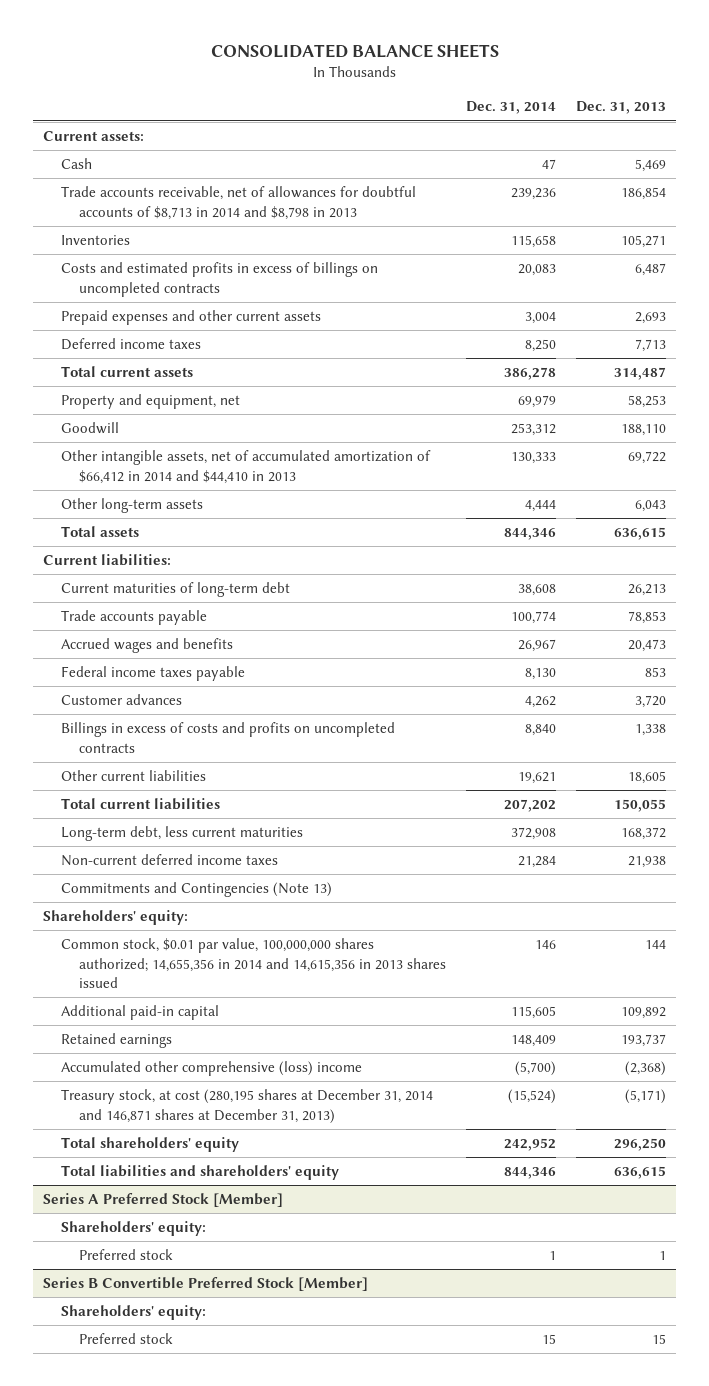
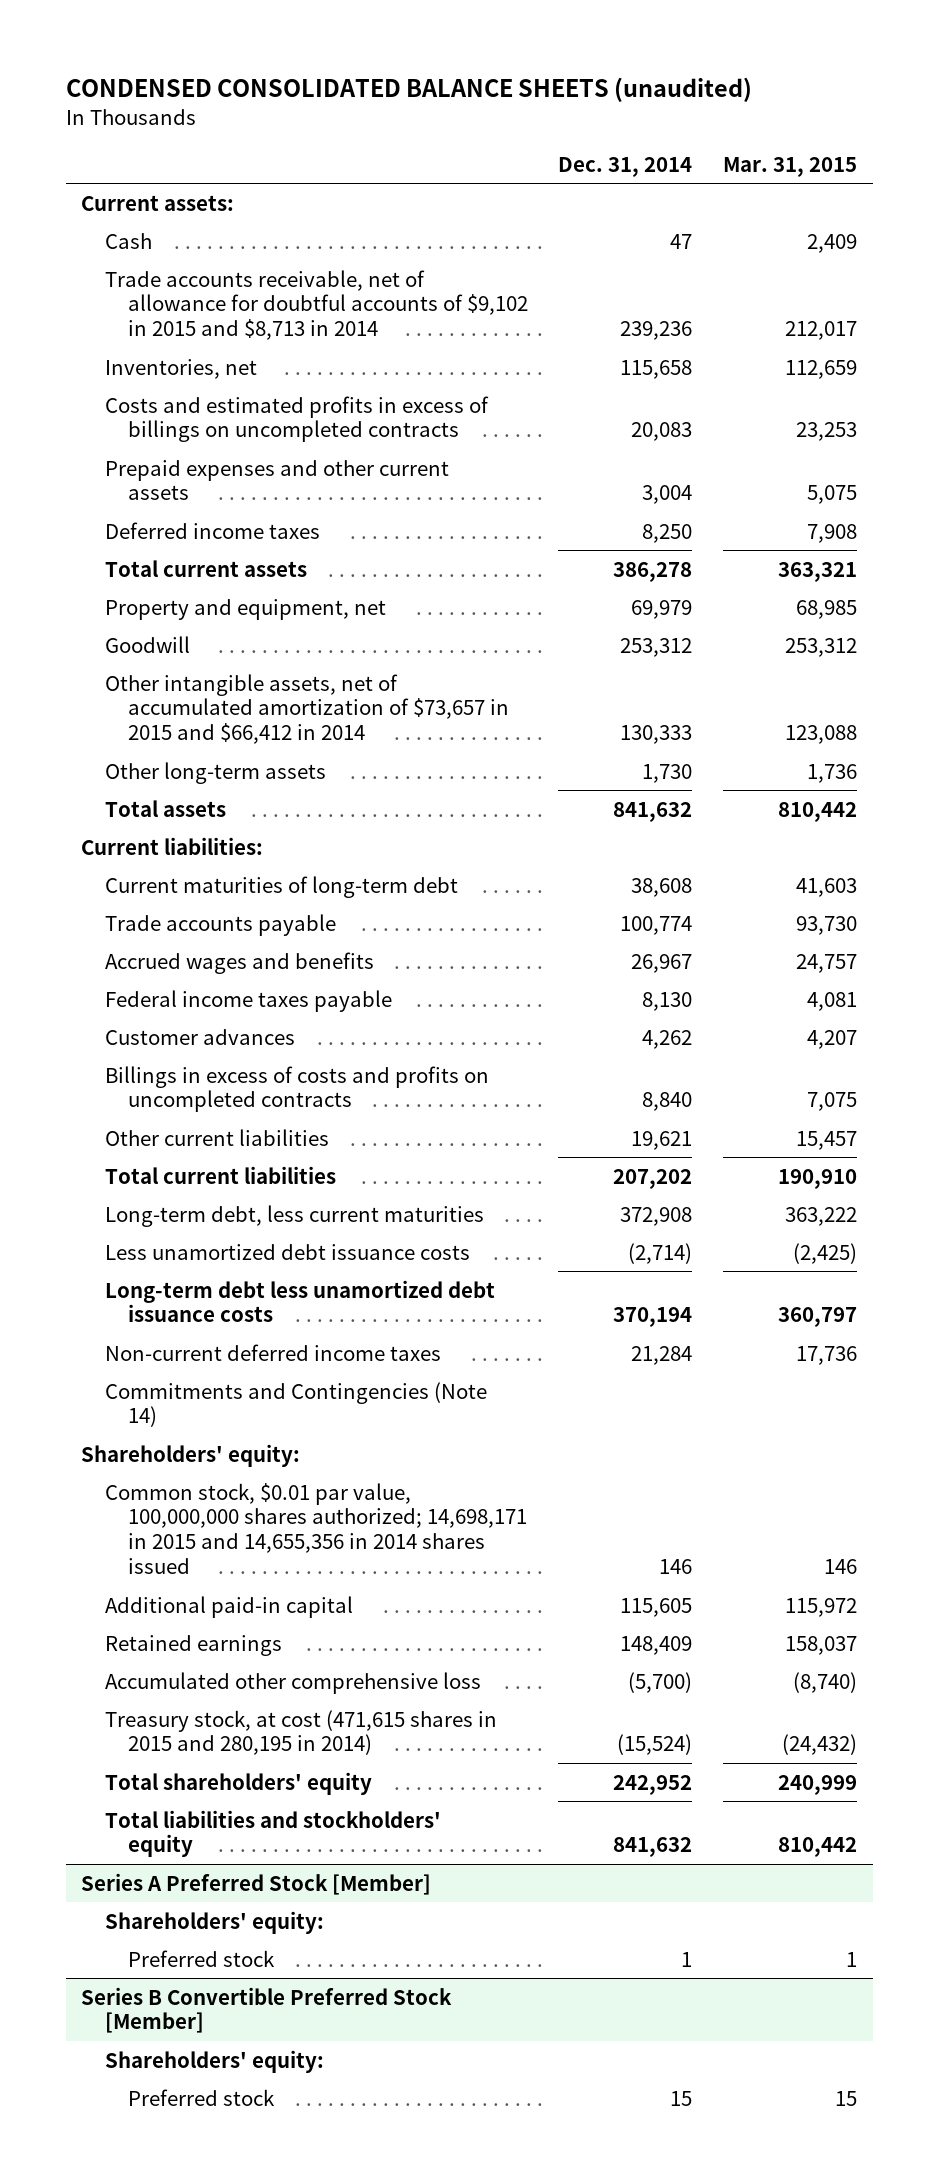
[210,43,499,58] CONSOLIDATED BALANCE SHEETS -> [65,77,752,103] CONDENSED CONSOLIDATED BALANCE SHEETS (unaudited)
[575,101,666,115] Dec. 31, 2013 -> none
none -> [723,156,858,177] Mar. 31, 2015
[61,186,417,220] Trade accounts receivable, net of allowances for doubtful accounts of $8,713 in 2014 and $8,798 in 2013 -> [104,269,528,341] Trade accounts receivable, net of allowance for doubtful accounts of $9,102 in 2015 and $8,713 in 2014
[61,235,131,246] Inventories -> [104,358,257,379] Inventories, net
[61,450,432,484] Other intangible assets, net of accumulated amortization of $66,412 in 2014 and $44,410 in 2013 -> [104,673,509,745] Other intangible assets, net of accumulated amortization of $73,657 in 2015 and $66,412 in 2014
[524,500,556,513] 4,444 -> [642,763,693,783] 1,730
[503,528,556,541] 844,346 -> [613,801,693,822] 841,632
none -> [104,1243,470,1260] Less unamortized debt issuance costs
none -> [104,1279,495,1323] Long-term debt less unamortized debt issuance costs
[61,882,333,898] Commitments and Contingencies (Note 13) -> [104,1381,487,1428] Commitments and Contingencies (Note 14)
[61,938,446,988] Common stock, $0.01 par value, 100,000,000 shares authorized; 14,655,356 in 2014 and 14,615,356 in 2013 shares issued -> [104,1482,527,1574] Common stock, $0.01 par value, 100,000,000 shares authorized; 14,698,171 in 2015 and 14,655,356 in 2014 shares issued
[61,1061,363,1077] Accumulated other comprehensive (loss) income -> [104,1671,481,1694] Accumulated other comprehensive loss
[61,1089,434,1124] Treasury stock, at cost (280,195 shares at December 31, 2014 and 146,871 shares at December 31, 2013) -> [104,1709,497,1756] Treasury stock, at cost (471,615 shares in 2015 and 280,195 in 2014)
[61,1165,340,1181] Total liabilities and shareholders' equity -> [104,1809,441,1858] Total liabilities and stockholders' equity
[503,1167,556,1180] 844,346 -> [613,1837,693,1858] 841,632

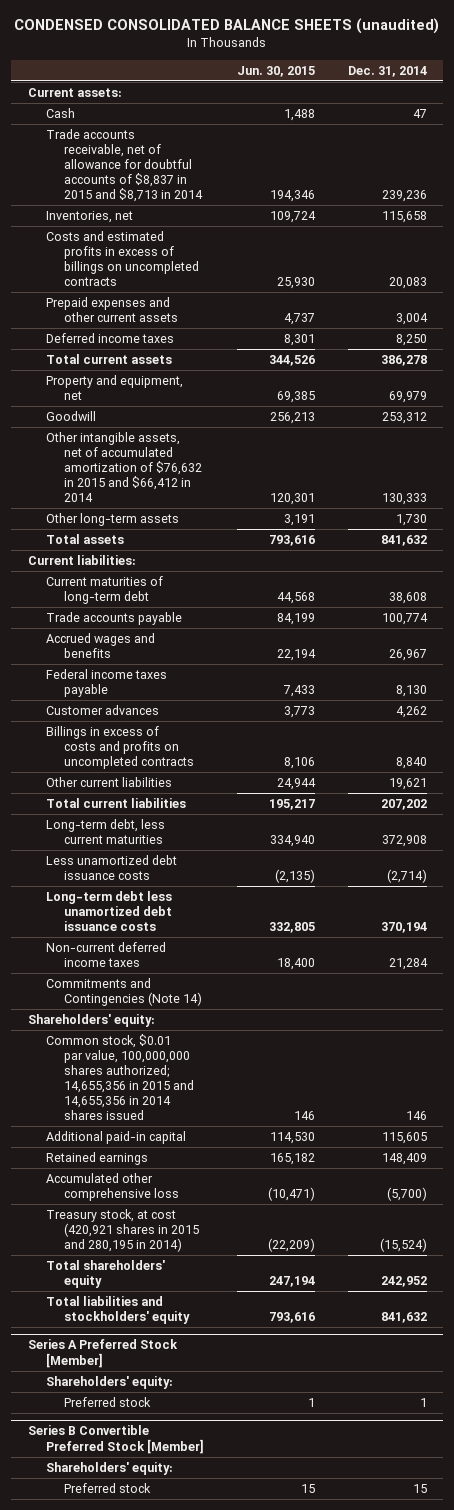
[723,156,858,177] Mar. 31, 2015 -> none
none -> [236,65,315,77] Jun. 30, 2015
[104,269,528,341] Trade accounts receivable, net of allowance for doubtful accounts of $9,102 in 2015 and $8,713 in 2014 -> [45,128,203,203] Trade accounts receivable, net of allowance for doubtful accounts of $8,837 in 2015 and $8,713 in 2014
[104,673,509,745] Other intangible assets, net of accumulated amortization of $73,657 in 2015 and $66,412 in 2014 -> [45,431,202,503] Other intangible assets, net of accumulated amortization of $76,632 in 2015 and $66,412 in 2014
[104,1482,527,1574] Common stock, $0.01 par value, 100,000,000 shares authorized; 14,698,171 in 2015 and 14,655,356 in 2014 shares issued -> [45,1033,194,1121] Common stock, $0.01 par value, 100,000,000 shares authorized; 14,655,356 in 2015 and 14,655,356 in 2014 shares issued
[104,1709,497,1756] Treasury stock, at cost (471,615 shares in 2015 and 280,195 in 2014) -> [45,1208,199,1253] Treasury stock, at cost (420,921 shares in 2015 and 280,195 in 2014)

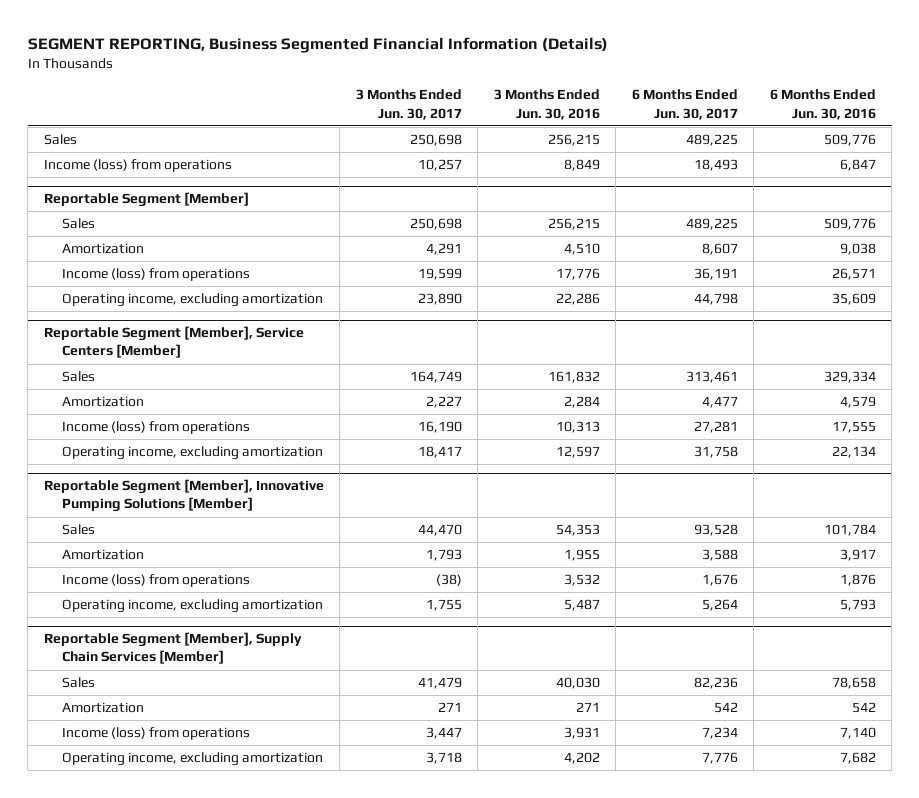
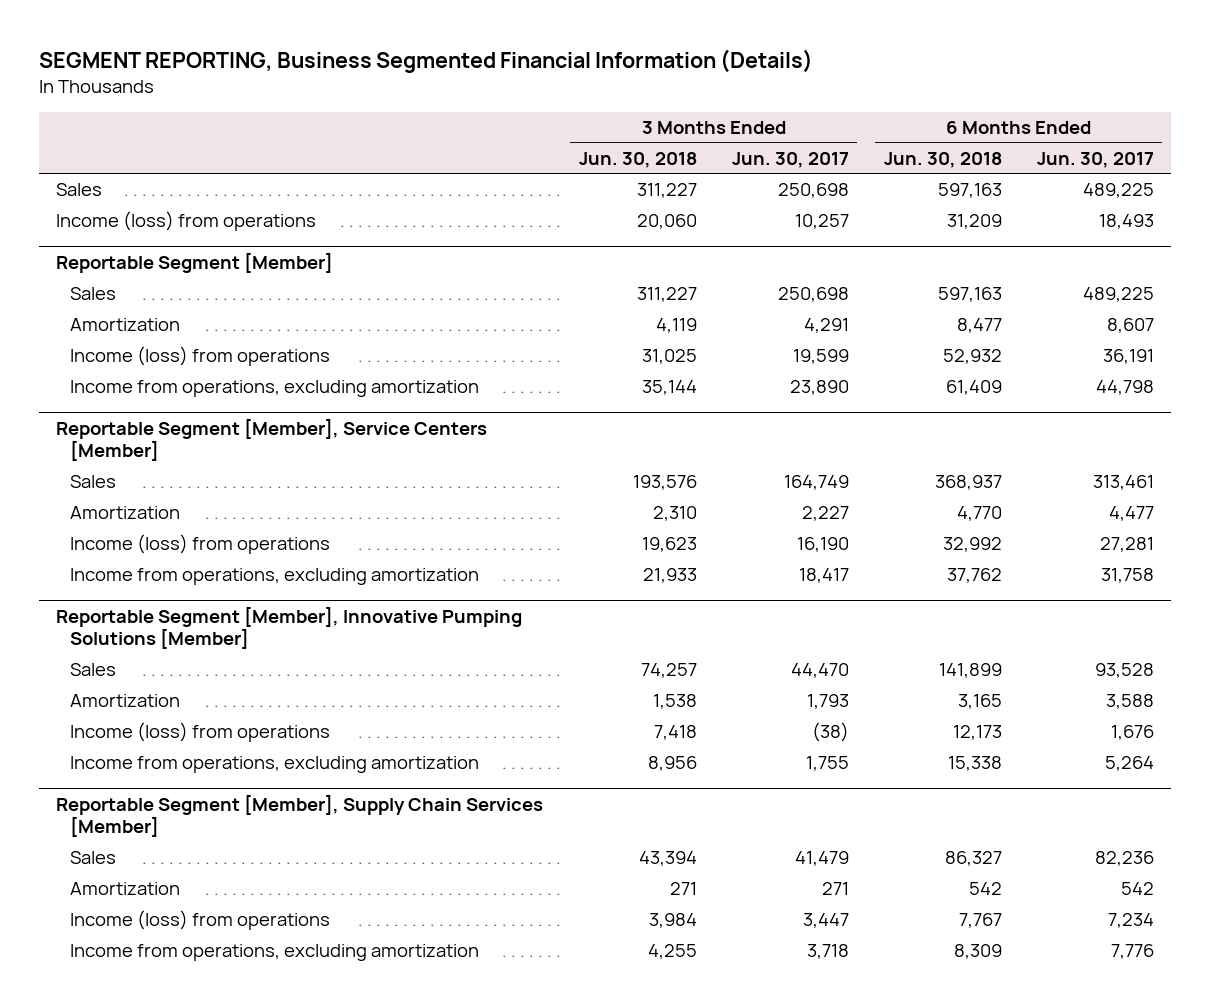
[493,89,600,120] 3 Months Ended Jun. 30, 2016 -> none
[769,89,876,120] 6 Months Ended Jun. 30, 2016 -> none
none -> [578,151,697,168] Jun. 30, 2018
none -> [883,151,1002,168] Jun. 30, 2018
[61,293,323,308] Operating income, excluding amortization -> [69,380,479,398] Income from operations, excluding amortization
[61,446,323,461] Operating income, excluding amortization -> [69,568,479,586] Income from operations, excluding amortization
[61,599,323,614] Operating income, excluding amortization -> [69,756,479,774] Income from operations, excluding amortization
[61,752,323,767] Operating income, excluding amortization -> [69,944,479,962] Income from operations, excluding amortization

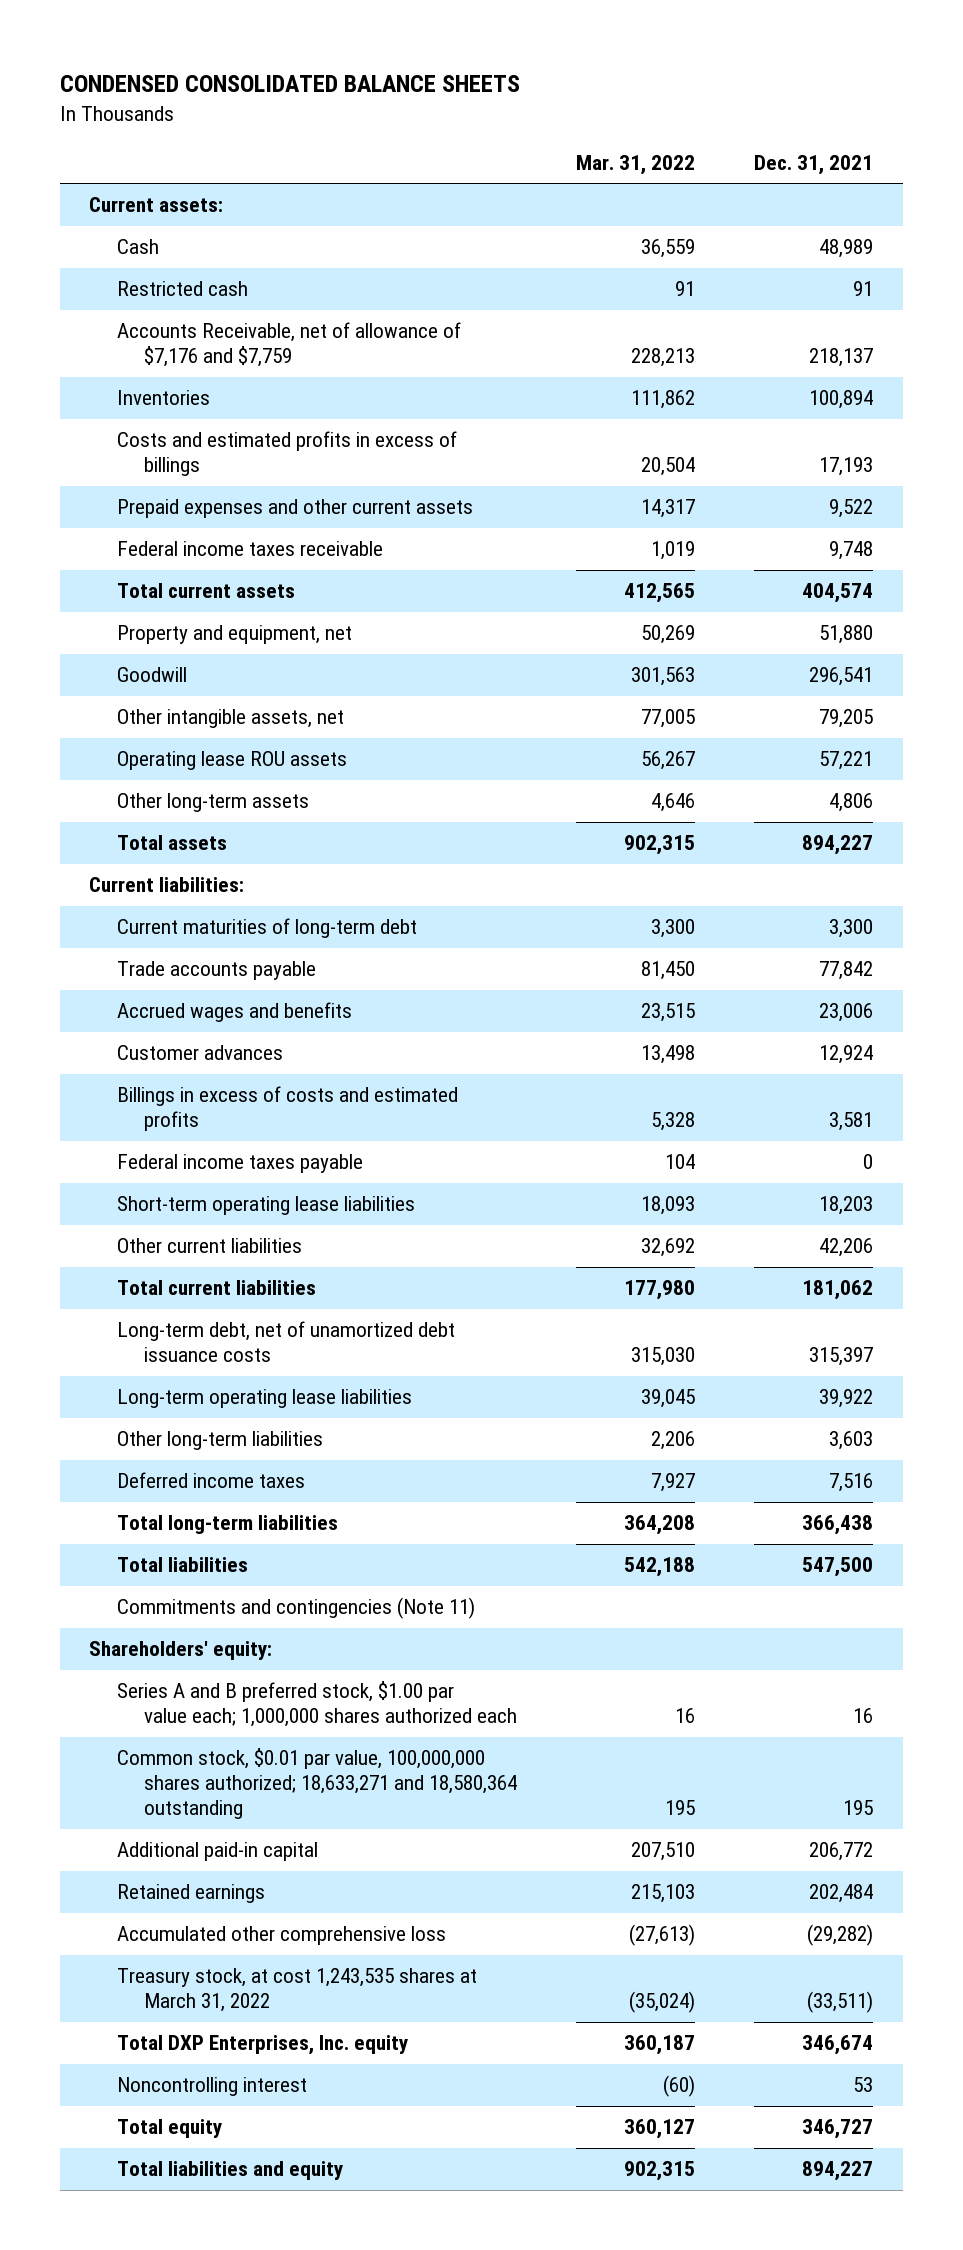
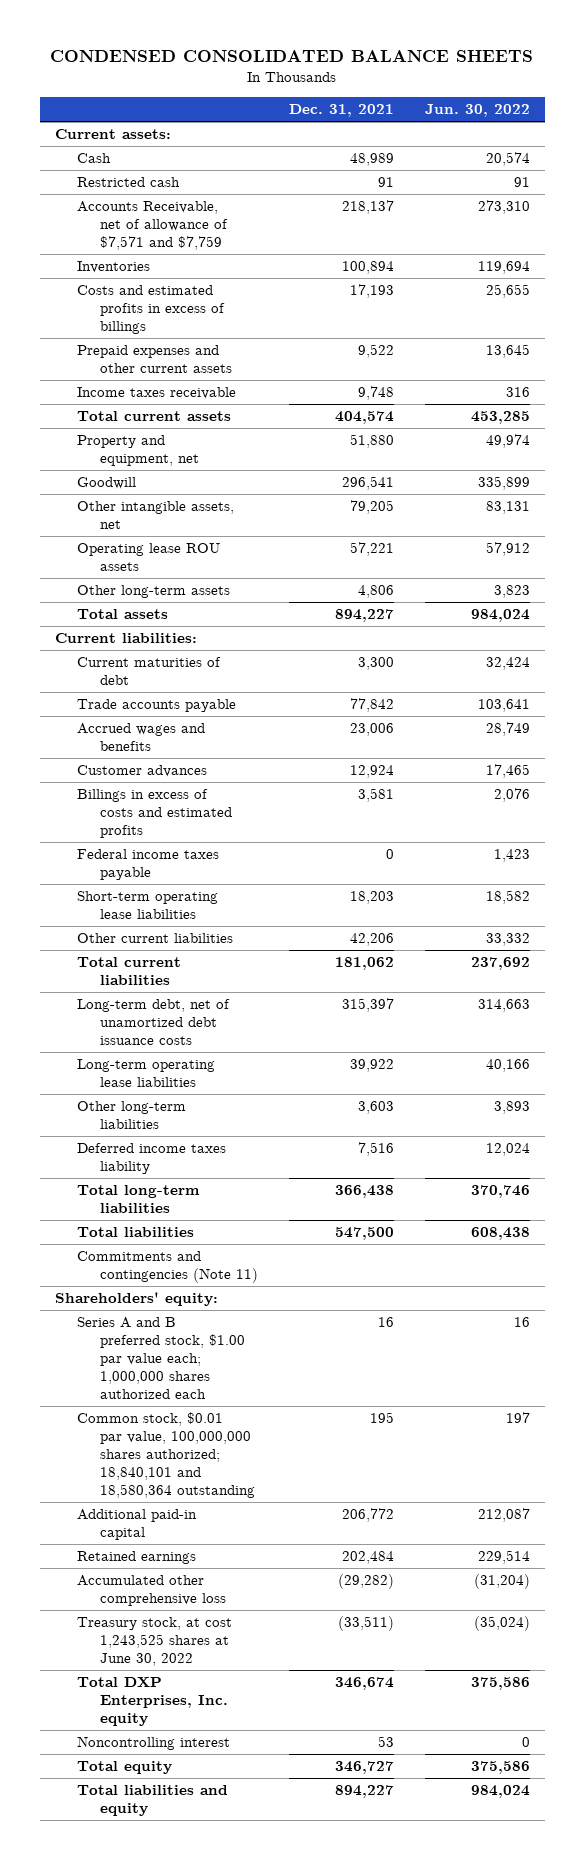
[576,155,696,176] Mar. 31, 2022 -> none
none -> [424,103,530,117] Jun. 30, 2022
[116,322,461,368] Accounts Receivable, net of allowance of $7,176 and $7,759 -> [77,201,228,251] Accounts Receivable, net of allowance of $7,571 and $7,759
[116,541,383,557] Federal income taxes receivable -> [77,387,237,400] Income taxes receivable
[116,918,417,939] Current maturities of long-term debt -> [77,657,222,686] Current maturities of debt
[116,1472,305,1489] Deferred income taxes -> [77,1143,227,1175] Deferred income taxes liability
[116,1748,518,1820] Common stock, $0.01 par value, 100,000,000 shares authorized; 18,633,271 and 18,580,364 outstanding -> [77,1412,255,1498] Common stock, $0.01 par value, 100,000,000 shares authorized; 18,840,101 and 18,580,364 outstanding
[116,1968,477,2013] Treasury stock, at cost 1,243,535 shares at March 31, 2022 -> [77,1617,233,1667] Treasury stock, at cost 1,243,525 shares at June 30, 2022

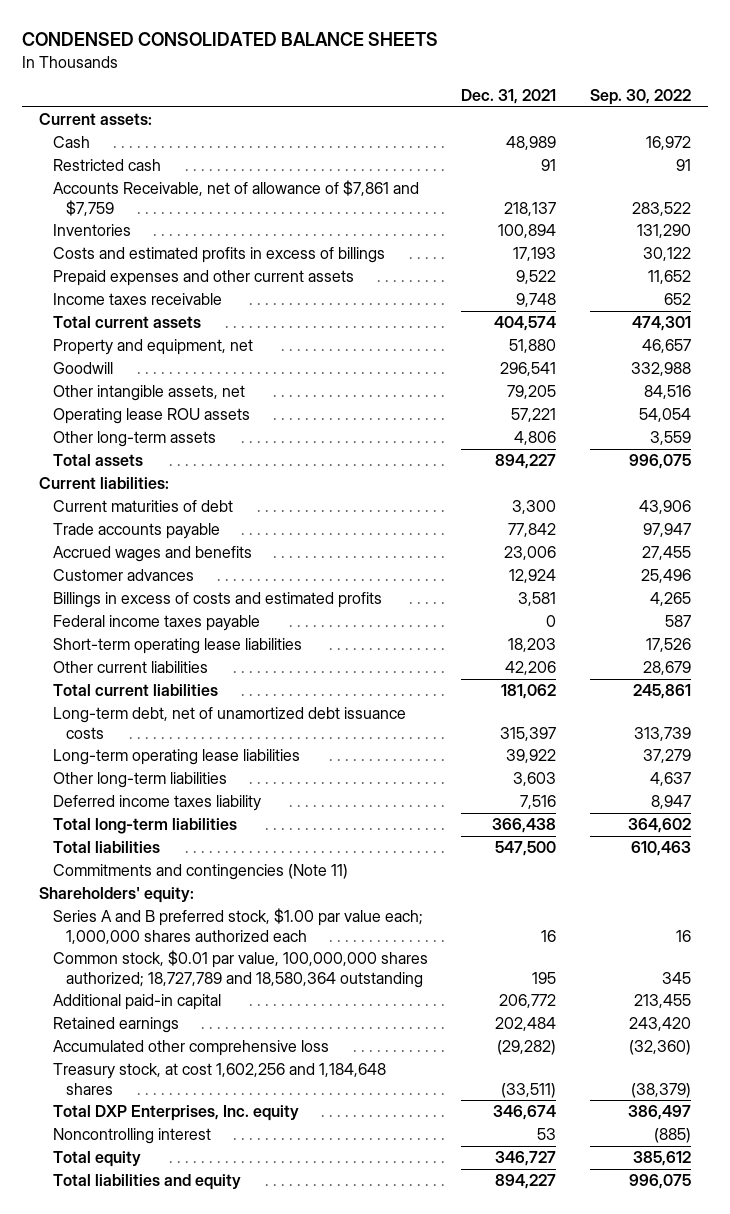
[424,103,530,117] Jun. 30, 2022 -> none
none -> [590,88,692,105] Sep. 30, 2022
[77,201,228,251] Accounts Receivable, net of allowance of $7,571 and $7,759 -> [52,180,419,216] Accounts Receivable, net of allowance of $7,861 and $7,759
[77,1412,255,1498] Common stock, $0.01 par value, 100,000,000 shares authorized; 18,840,101 and 18,580,364 outstanding -> [52,950,428,988] Common stock, $0.01 par value, 100,000,000 shares authorized; 18,727,789 and 18,580,364 outstanding
[77,1617,233,1667] Treasury stock, at cost 1,243,525 shares at June 30, 2022 -> [52,1063,386,1095] Treasury stock, at cost 1,602,256 and 1,184,648 shares

